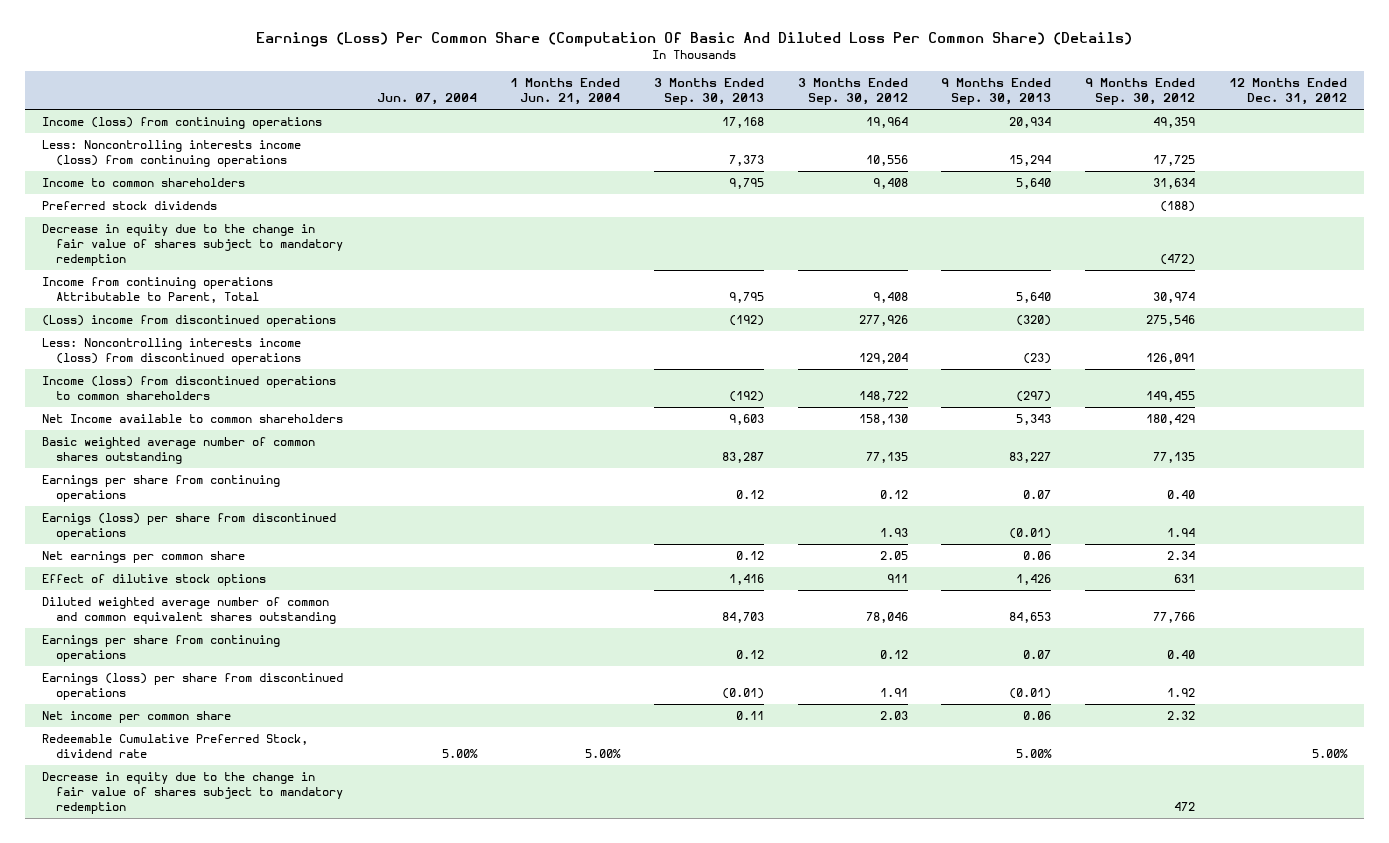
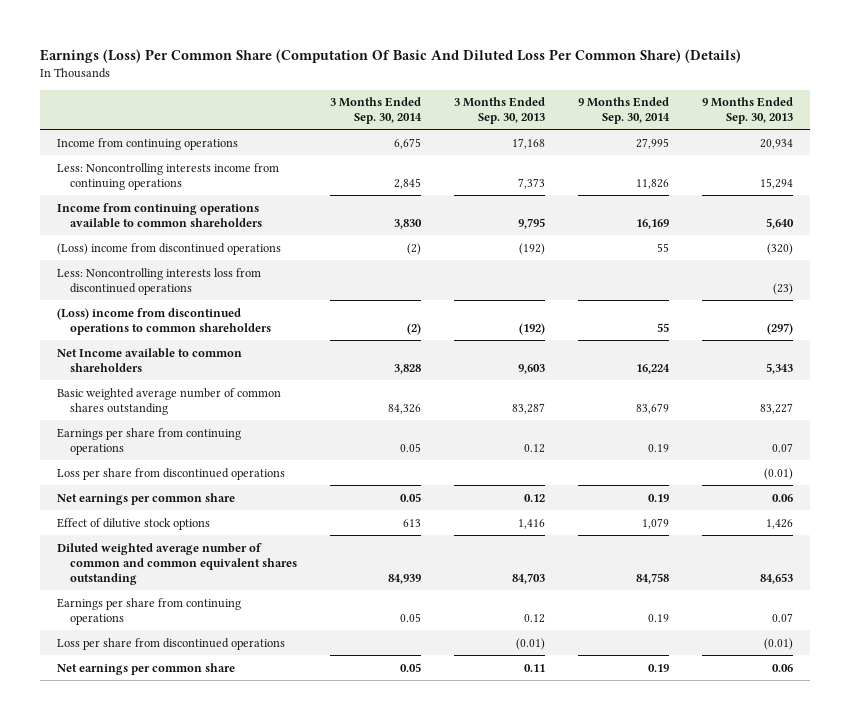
[376,93,477,106] Jun. 07, 2004 -> none
[510,77,621,106] 1 Months Ended Jun. 21, 2004 -> none
[797,77,908,106] 3 Months Ended Sep. 30, 2012 -> none
[1085,77,1196,106] 9 Months Ended Sep. 30, 2012 -> none
[1228,77,1347,106] 12 Months Ended Dec. 31, 2012 -> none
none -> [329,97,422,125] 3 Months Ended Sep. 30, 2014
none -> [578,97,671,125] 9 Months Ended Sep. 30, 2014
[41,177,245,187] Income to common shareholders -> none
[41,200,217,210] Preferred stock dividends -> none
[41,223,343,267] Decrease in equity due to the change in fair value of shares subject to mandatory redemption -> none
[41,116,322,129] Income (loss) from continuing operations -> [56,137,238,150] Income from continuing operations
[41,139,301,168] Less: Noncontrolling interests income (loss) from continuing operations -> [56,162,279,190] Less: Noncontrolling interests income from continuing operations
[41,276,273,304] Income from continuing operations Attributable to Parent, Total -> [56,202,262,228] Income from continuing operations available to common shareholders
[41,337,301,366] Less: Noncontrolling interests income (loss) from discontinued operations -> [56,267,261,295] Less: Noncontrolling interests loss from discontinued operations
[41,375,336,401] Income (loss) from discontinued operations to common shareholders -> [56,307,271,335] (Loss) income from discontinued operations to common shareholders
[41,512,336,541] Earnigs (loss) per share from discontinued operations -> [56,467,285,480] Loss per share from discontinued operations
[41,733,308,759] Redeemable Cumulative Preferred Stock, dividend rate -> none
[41,771,343,815] Decrease in equity due to the change in fair value of shares subject to mandatory redemption -> none
[41,672,343,701] Earnings (loss) per share from discontinued operations -> [56,637,285,650] Loss per share from discontinued operations
[41,710,231,723] Net income per common share -> [56,662,235,675] Net earnings per common share

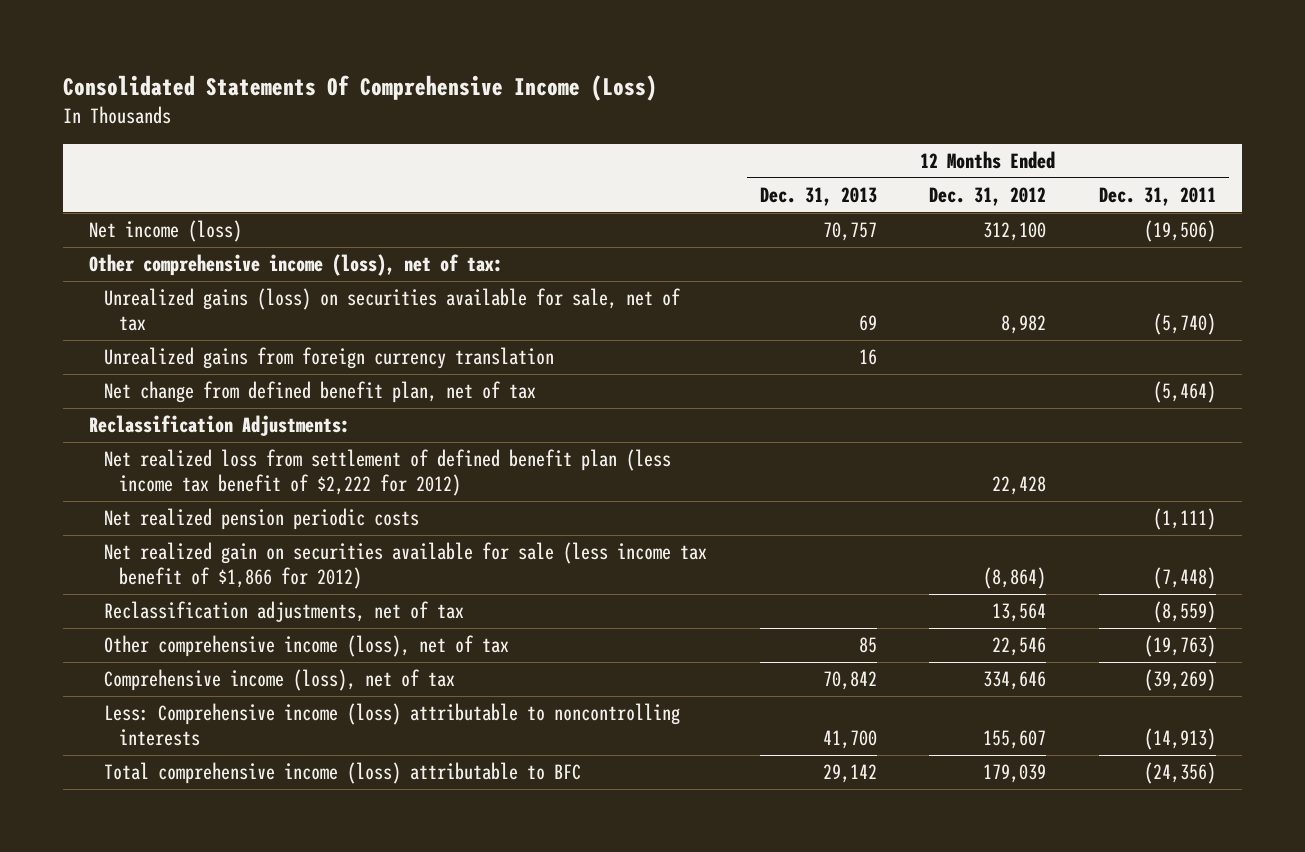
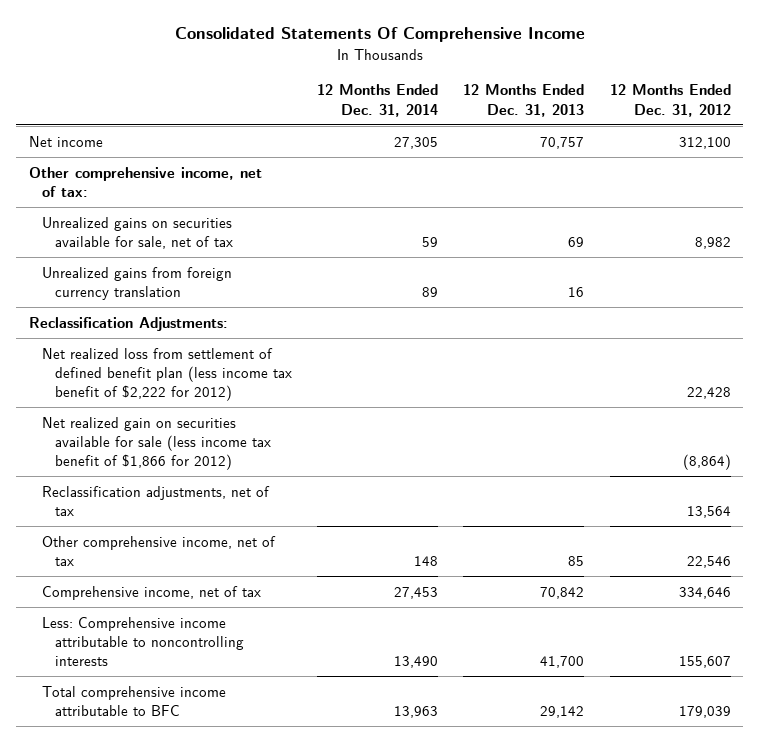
[62,75,657,102] Consolidated Statements Of Comprehensive Income (Loss) -> [174,27,585,43] Consolidated Statements Of Comprehensive Income
[1099,187,1217,207] Dec. 31, 2011 -> none
none -> [316,84,438,117] 12 Months Ended Dec. 31, 2014
[89,220,243,243] Net income (loss) -> [28,135,103,147] Net income
[89,254,504,277] Other comprehensive income (loss), net of tax: -> [28,166,262,197] Other comprehensive income, net of tax:
[104,288,682,331] Unrealized gains (loss) on securities available for sale, net of tax -> [41,216,233,249] Unrealized gains on securities available for sale, net of tax
[104,381,537,404] Net change from defined benefit plan, net of tax -> none
[104,508,420,531] Net realized pension periodic costs -> none
[104,635,510,658] Other comprehensive income (loss), net of tax -> [41,535,276,566] Other comprehensive income, net of tax
[104,669,456,692] Comprehensive income (loss), net of tax -> [41,585,261,600] Comprehensive income, net of tax
[104,703,681,746] Less: Comprehensive income (loss) attributable to noncontrolling interests -> [41,616,244,667] Less: Comprehensive income attributable to noncontrolling interests
[104,762,582,785] Total comprehensive income (loss) attributable to BFC -> [41,685,226,716] Total comprehensive income attributable to BFC

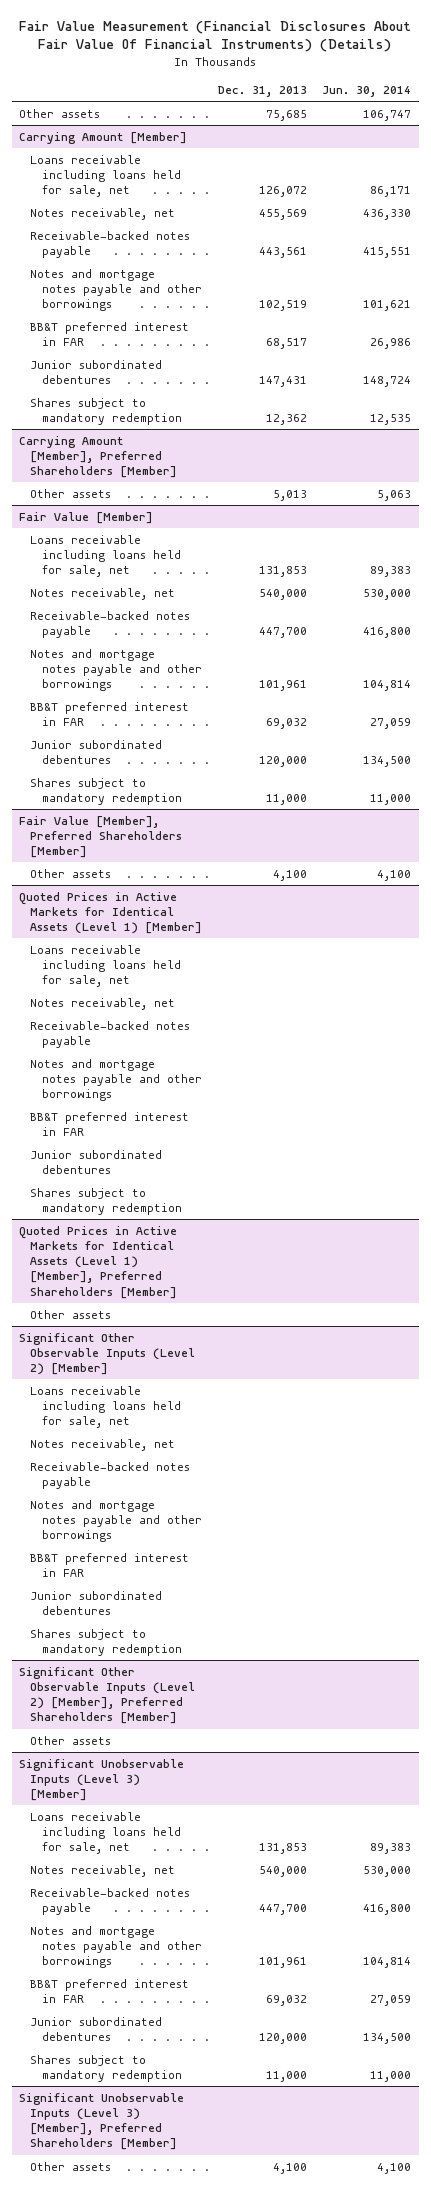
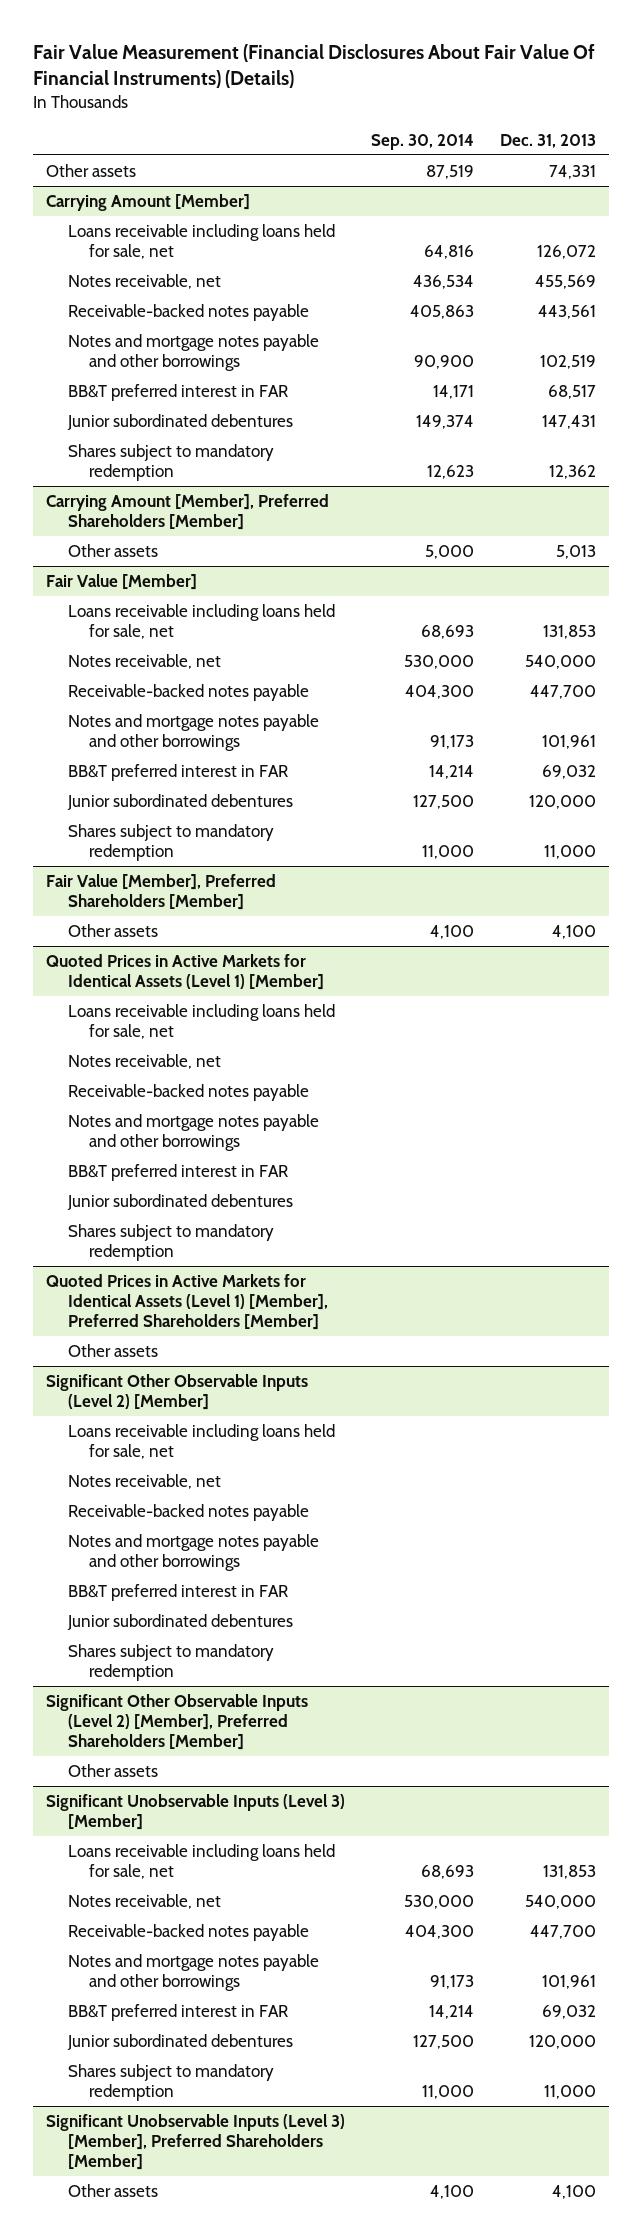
[322,85,412,97] Jun. 30, 2014 -> none
none -> [370,133,474,150] Sep. 30, 2014
[265,109,307,121] 75,685 -> [548,165,596,180] 74,331

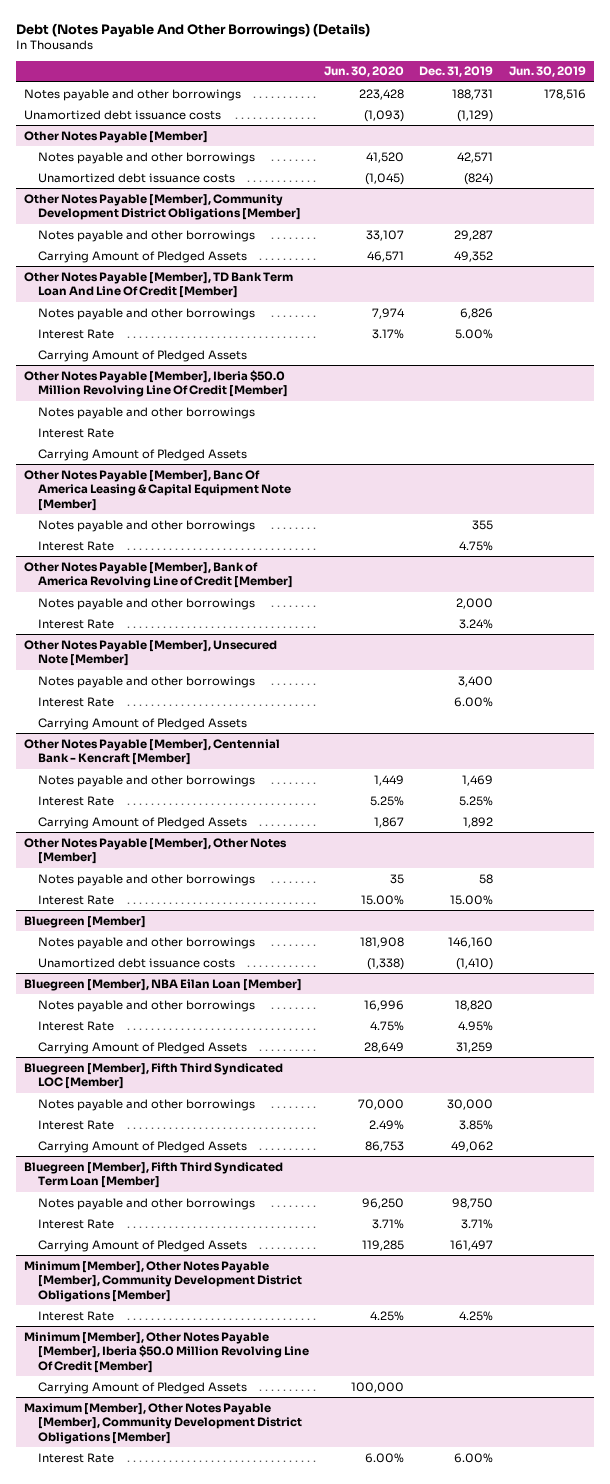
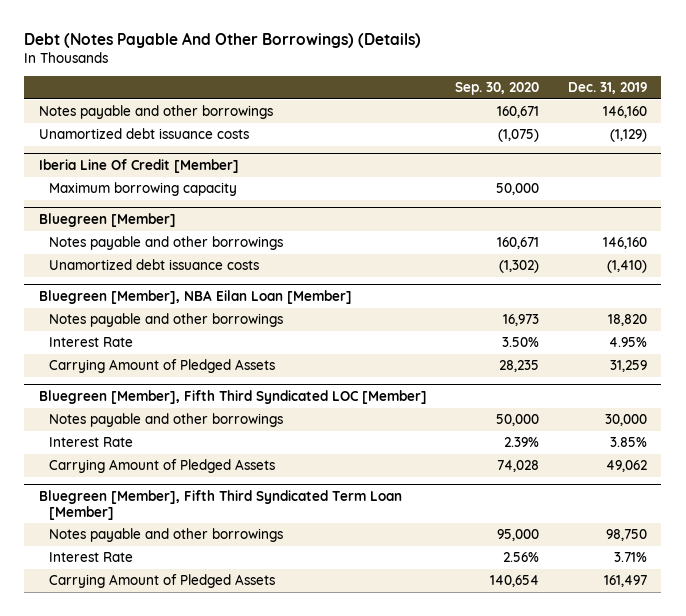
[324,66,405,78] Jun. 30, 2020 -> none
[508,66,586,78] Jun. 30, 2019 -> none
none -> [455,82,540,96] Sep. 30, 2020
[452,88,494,100] 188,731 -> [603,106,648,119] 146,160
[23,130,208,143] Other Notes Payable [Member] -> none
[37,151,255,164] Notes payable and other borrowings -> none
[37,172,235,183] Unamortized debt issuance costs -> none
[23,193,301,221] Other Notes Payable [Member], Community Development District Obligations [Member] -> none
[37,229,255,242] Notes payable and other borrowings -> none
[37,250,247,263] Carrying Amount of Pledged Assets -> none
[23,271,293,299] Other Notes Payable [Member], TD Bank Term Loan And Line Of Credit [Member] -> none
[37,307,255,320] Notes payable and other borrowings -> none
[37,328,114,339] Interest Rate -> none
[37,349,247,362] Carrying Amount of Pledged Assets -> none
[23,369,288,398] Other Notes Payable [Member], Iberia $50.0 Million Revolving Line Of Credit [Member] -> none
[37,406,255,419] Notes payable and other borrowings -> none
[37,427,114,438] Interest Rate -> none
[37,448,247,461] Carrying Amount of Pledged Assets -> none
[23,469,291,511] Other Notes Payable [Member], Banc Of America Leasing & Capital Equipment Note [Member] -> none
[37,519,255,532] Notes payable and other borrowings -> none
[37,540,114,551] Interest Rate -> none
[23,561,293,589] Other Notes Payable [Member], Bank of America Revolving Line of Credit [Member] -> none
[37,597,255,610] Notes payable and other borrowings -> none
[37,618,114,629] Interest Rate -> none
[23,639,277,667] Other Notes Payable [Member], Unsecured Note [Member] -> none
[37,675,255,688] Notes payable and other borrowings -> none
[37,696,114,707] Interest Rate -> none
[37,717,247,730] Carrying Amount of Pledged Assets -> none
[23,738,280,766] Other Notes Payable [Member], Centennial Bank - Kencraft [Member] -> none
[37,774,255,787] Notes payable and other borrowings -> none
[37,795,114,806] Interest Rate -> none
[37,816,247,829] Carrying Amount of Pledged Assets -> none
[23,837,287,865] Other Notes Payable [Member], Other Notes [Member] -> none
[37,873,255,886] Notes payable and other borrowings -> none
[37,894,114,905] Interest Rate -> none
none -> [38,158,239,173] Iberia Line Of Credit [Member]
none -> [48,182,237,197] Maximum borrowing capacity
[23,1260,302,1302] Minimum [Member], Other Notes Payable [Member], Community Development District Obligations [Member] -> none
[37,1310,114,1321] Interest Rate -> none
[23,1331,309,1373] Minimum [Member], Other Notes Payable [Member], Iberia $50.0 Million Revolving Line Of Credit [Member] -> none
[37,1381,247,1394] Carrying Amount of Pledged Assets -> none
[23,1402,302,1444] Maximum [Member], Other Notes Payable [Member], Community Development District Obligations [Member] -> none
[37,1452,114,1463] Interest Rate -> none

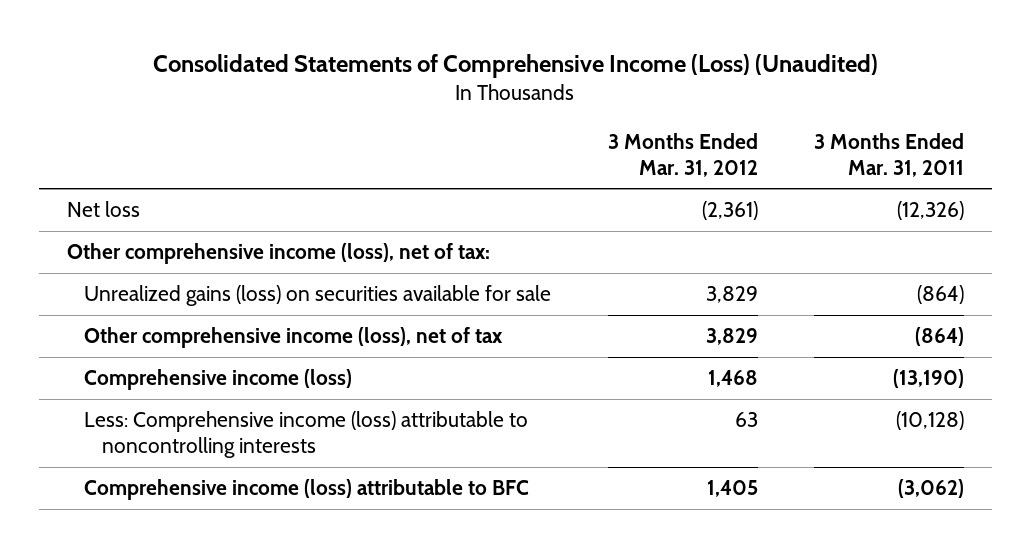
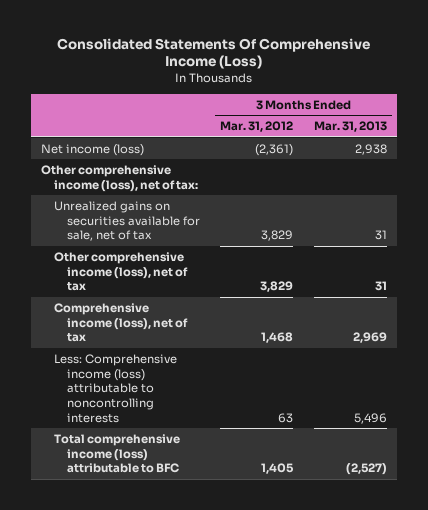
[153,53,879,78] Consolidated Statements of Comprehensive Income (Loss) (Unaudited) -> [56,37,370,70] Consolidated Statements Of Comprehensive Income (Loss)
[813,132,964,177] 3 Months Ended Mar. 31, 2011 -> none
none -> [313,121,387,133] Mar. 31, 2013
[67,201,141,218] Net loss -> [40,143,144,156] Net income (loss)
[84,285,552,307] Unrealized gains (loss) on securities available for sale -> [53,200,200,242] Unrealized gains on securities available for sale, net of tax
[84,369,353,391] Comprehensive income (loss) -> [53,302,188,343] Comprehensive income (loss), net of tax
[84,479,530,501] Comprehensive income (loss) attributable to BFC -> [53,433,180,474] Total comprehensive income (loss) attributable to BFC

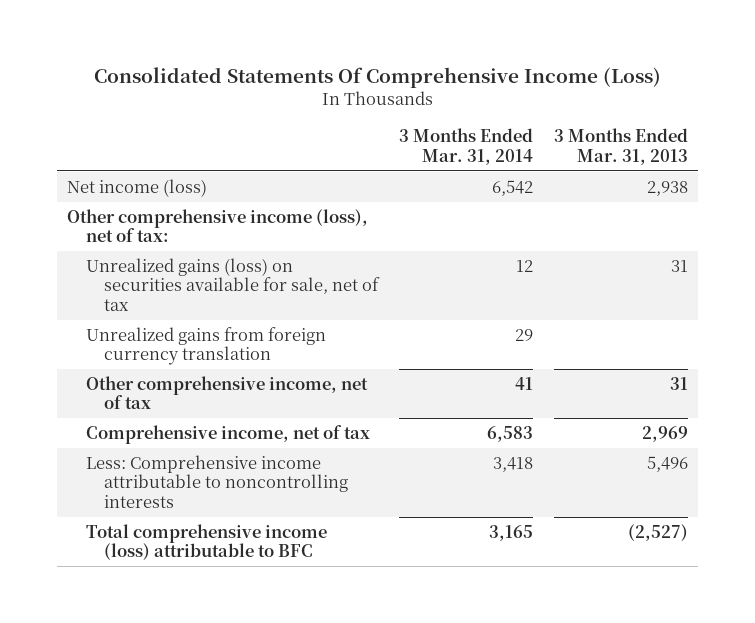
[220,121,294,133] Mar. 31, 2012 -> none
none -> [398,128,533,165] 3 Months Ended Mar. 31, 2014
[53,200,200,242] Unrealized gains on securities available for sale, net of tax -> [85,257,380,311] Unrealized gains (loss) on securities available for sale, net of tax
none -> [85,326,326,366] Unrealized gains from foreign currency translation
[53,251,188,292] Other comprehensive income (loss), net of tax -> [85,375,368,410] Other comprehensive income, net of tax
[53,302,188,343] Comprehensive income (loss), net of tax -> [85,424,370,444] Comprehensive income, net of tax
[53,353,177,423] Less: Comprehensive income (loss) attributable to noncontrolling interests -> [85,454,348,508] Less: Comprehensive income attributable to noncontrolling interests

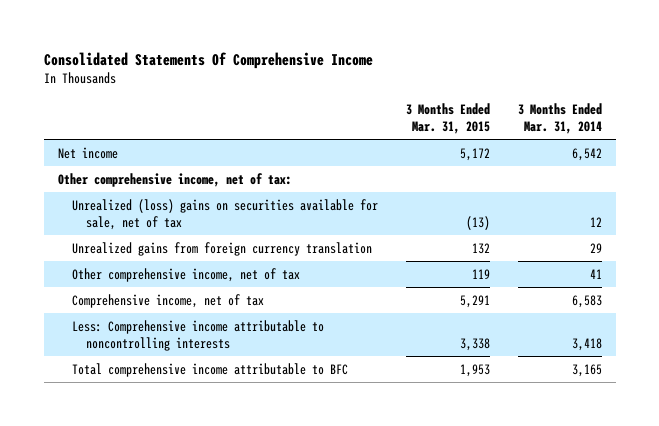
[93,66,661,88] Consolidated Statements Of Comprehensive Income (Loss) -> [43,51,373,69] Consolidated Statements Of Comprehensive Income
[553,128,688,165] 3 Months Ended Mar. 31, 2013 -> none
none -> [405,103,490,135] 3 Months Ended Mar. 31, 2015
[67,178,208,197] Net income (loss) -> [57,146,118,159] Net income
[67,208,369,243] Other comprehensive income (loss), net of tax: -> [57,172,292,187] Other comprehensive income, net of tax:
[85,257,380,311] Unrealized gains (loss) on securities available for sale, net of tax -> [72,198,379,230] Unrealized (loss) gains on securities available for sale, net of tax
[85,523,327,561] Total comprehensive income (loss) attributable to BFC -> [72,362,349,377] Total comprehensive income attributable to BFC

